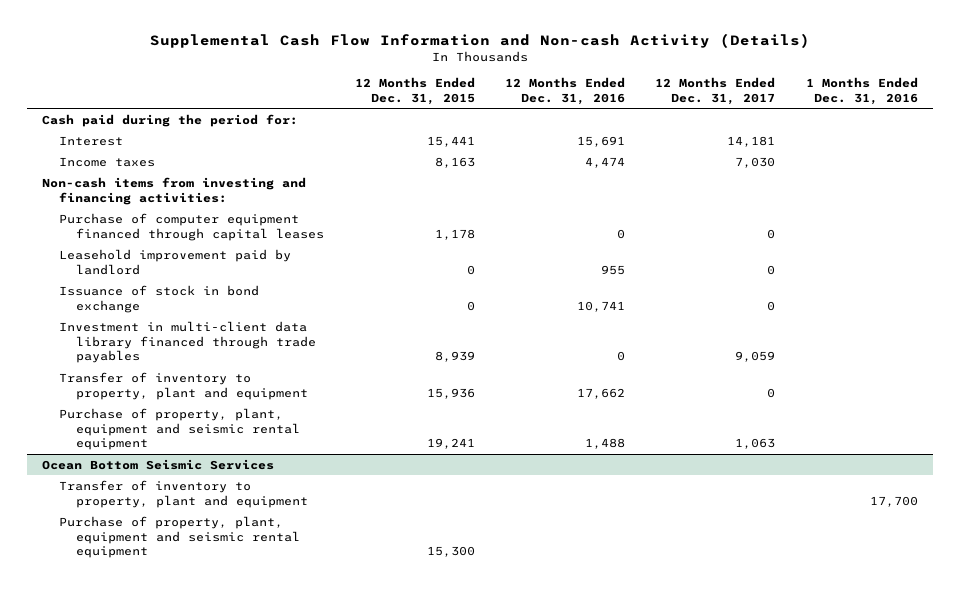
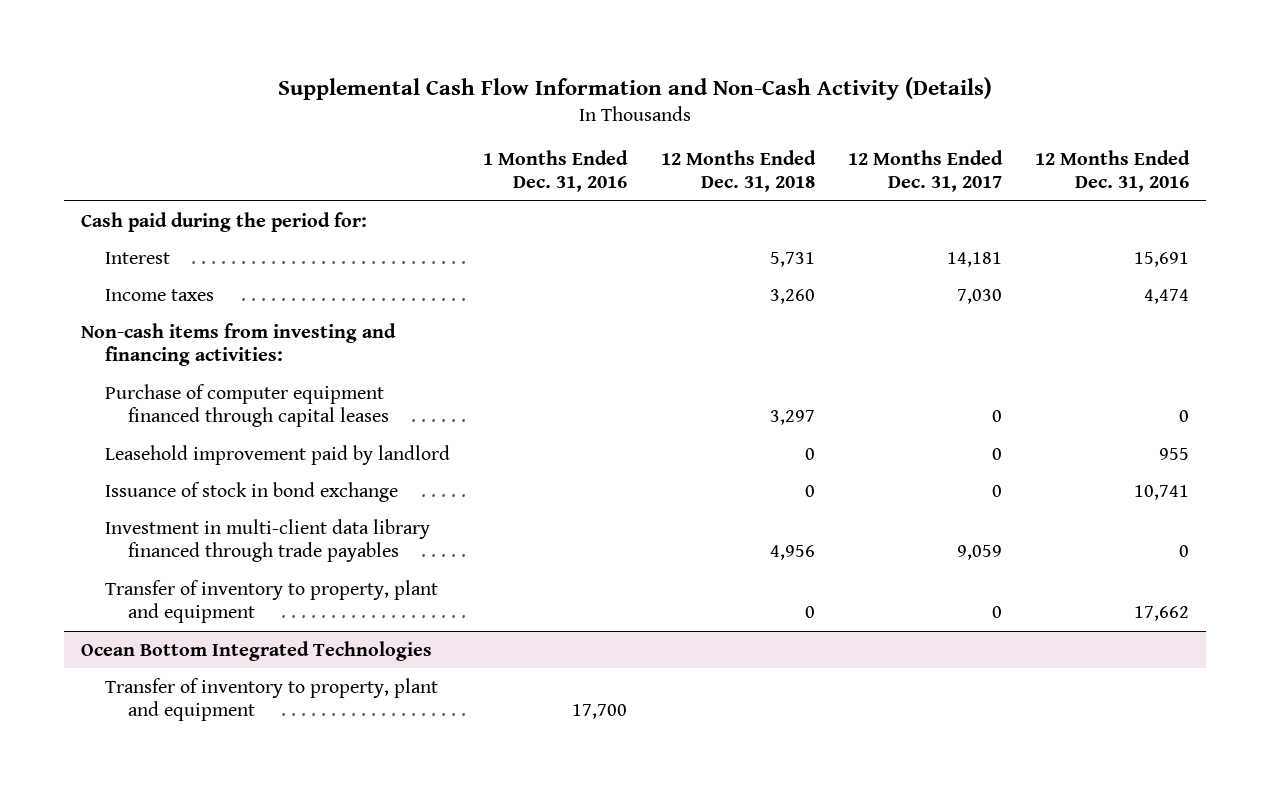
[149,32,810,48] Supplemental Cash Flow Information and Non-cash Activity (Details) -> [278,76,993,100] Supplemental Cash Flow Information and Non-Cash Activity (Details)
[354,76,475,105] 12 Months Ended Dec. 31, 2015 -> none
none -> [660,149,816,193] 12 Months Ended Dec. 31, 2018
[59,407,301,451] Purchase of property, plant, equipment and seismic rental equipment -> none
[41,458,274,470] Ocean Bottom Seismic Services -> none
none -> [81,640,433,661] Ocean Bottom Integrated Technologies
[59,515,301,559] Purchase of property, plant, equipment and seismic rental equipment -> none

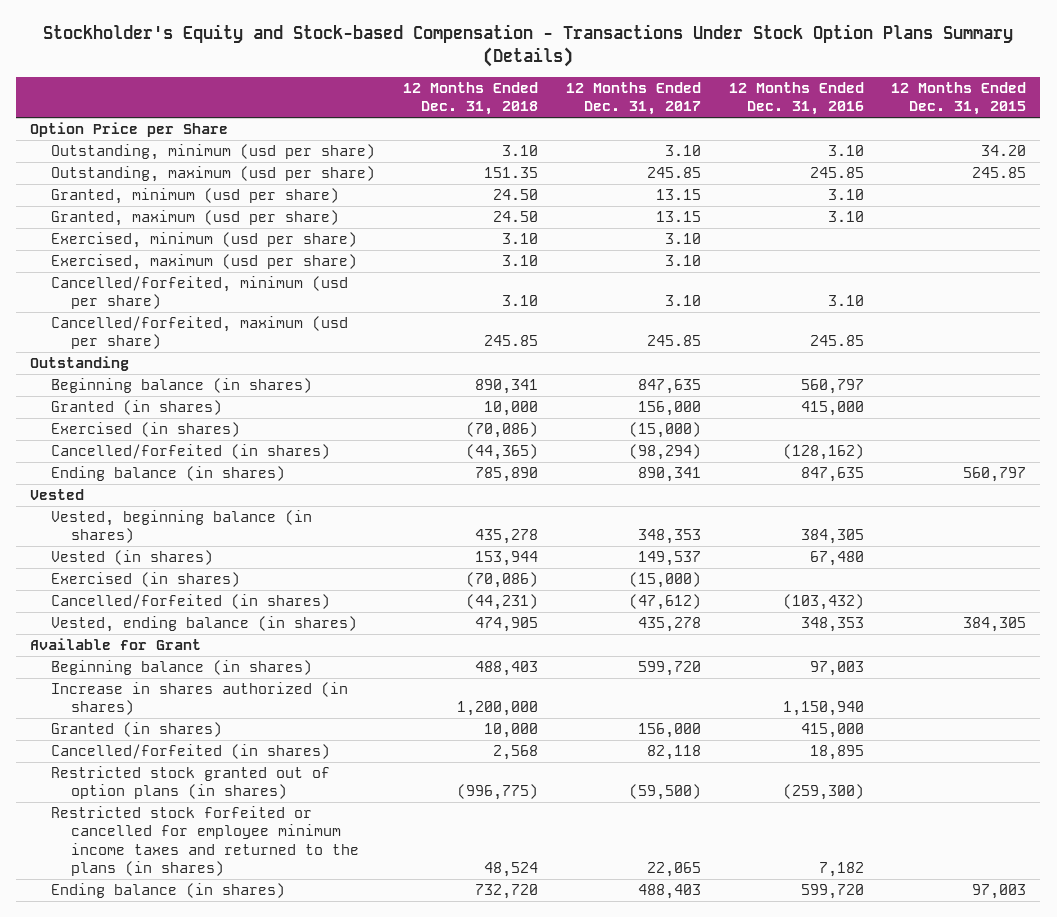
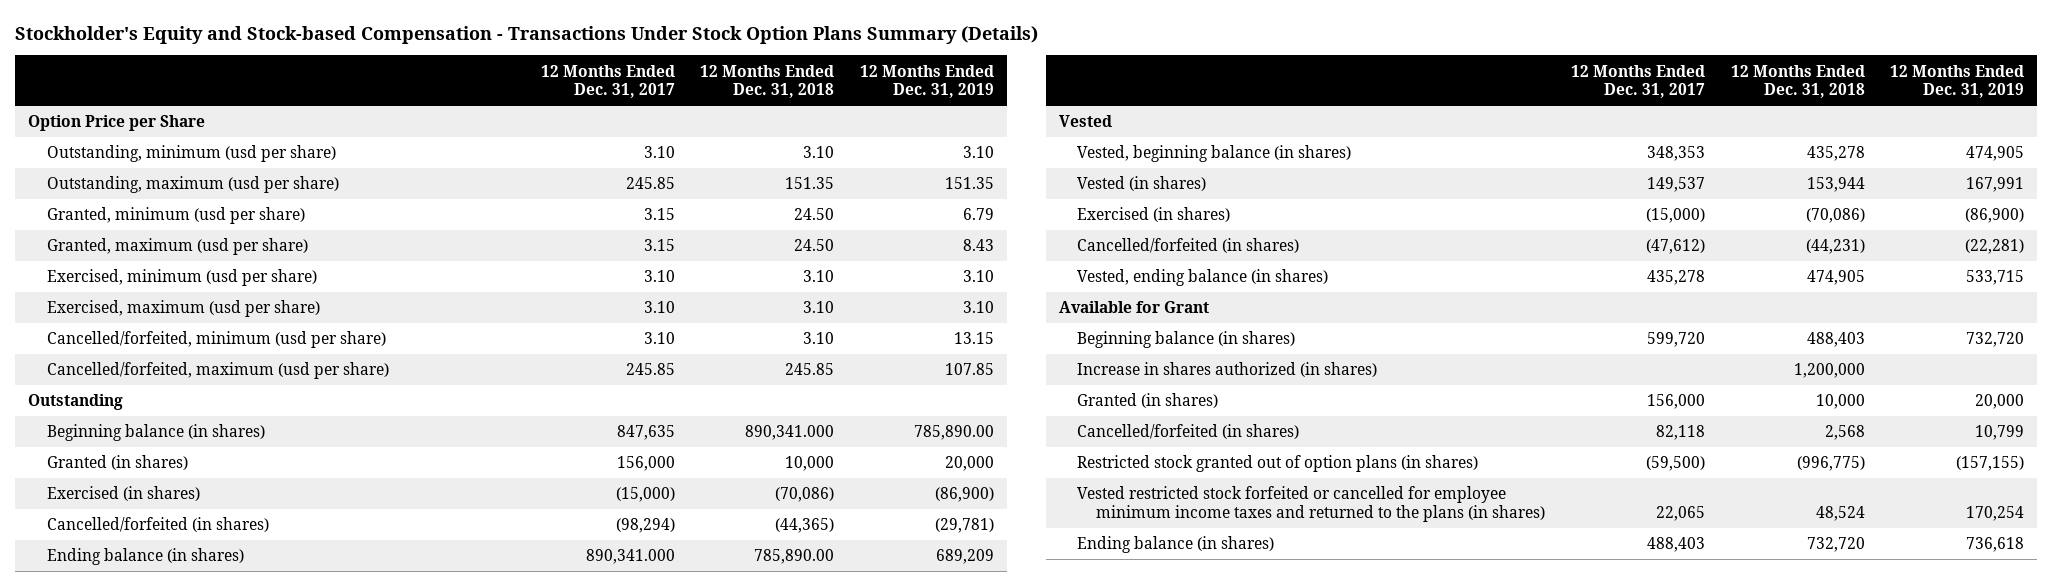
[728,81,864,116] 12 Months Ended Dec. 31, 2016 -> none
[891,81,1027,116] 12 Months Ended Dec. 31, 2015 -> none
none -> [859,64,994,99] 12 Months Ended Dec. 31, 2019
[655,189,701,201] 13.15 -> [643,208,675,221] 3.15
[655,211,701,223] 13.15 -> [643,239,675,252] 3.15
[474,379,538,395] 890,341 -> [745,425,835,441] 890,341.000
[474,467,538,483] 785,890 -> [754,549,835,565] 785,890.00
[637,467,701,483] 890,341 -> [585,549,675,565] 890,341.000
[50,806,360,876] Restricted stock forfeited or cancelled for employee minimum income taxes and returned to the plans (in shares) -> [1077,486,1546,523] Vested restricted stock forfeited or cancelled for employee minimum income taxes and returned to the plans (in shares)

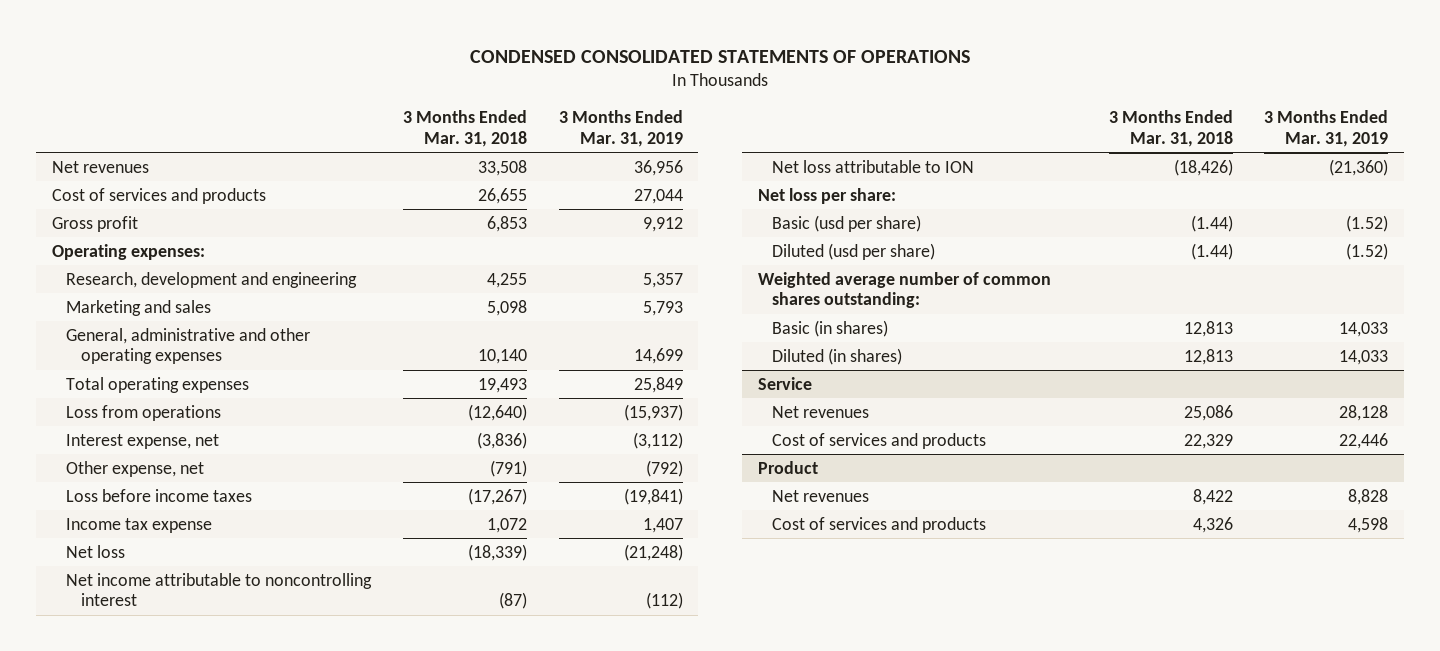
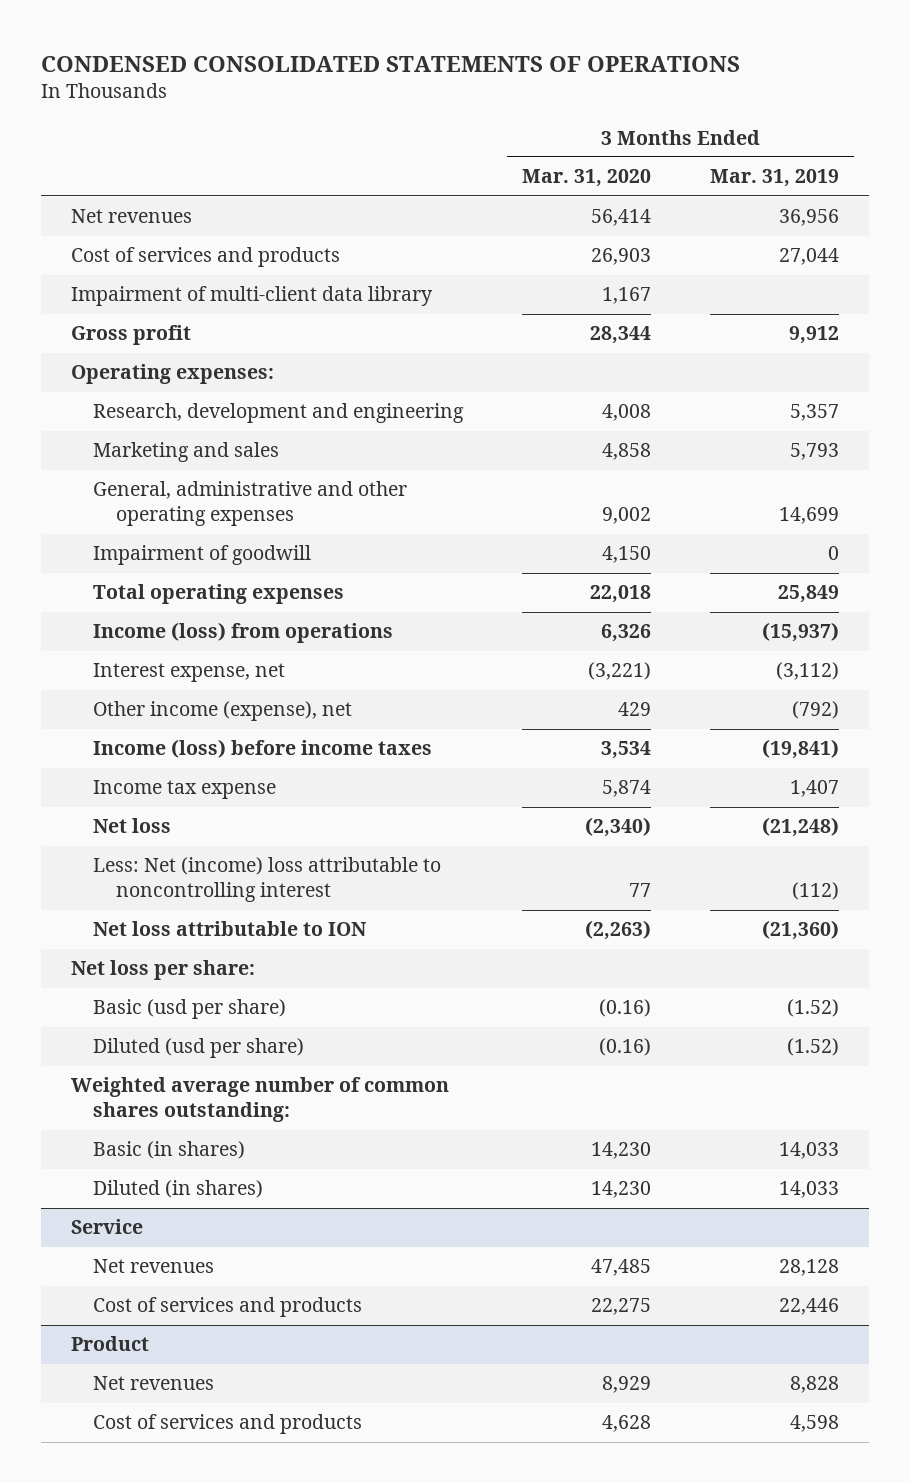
[402,110,527,147] 3 Months Ended Mar. 31, 2018 -> none
none -> [522,169,652,188] Mar. 31, 2020
none -> [70,286,433,307] Impairment of multi-client data library
none -> [93,545,312,566] Impairment of goodwill
[66,404,222,421] Loss from operations -> [93,622,394,644] Income (loss) from operations
[66,460,205,477] Other expense, net -> [93,701,353,722] Other income (expense), net
[66,488,253,502] Loss before income taxes -> [93,739,433,759] Income (loss) before income taxes
[66,572,373,607] Net income attributable to noncontrolling interest -> [93,857,442,903] Less: Net (income) loss attributable to noncontrolling interest

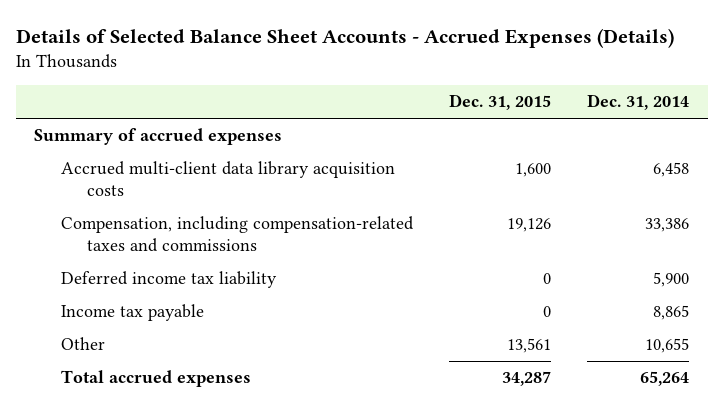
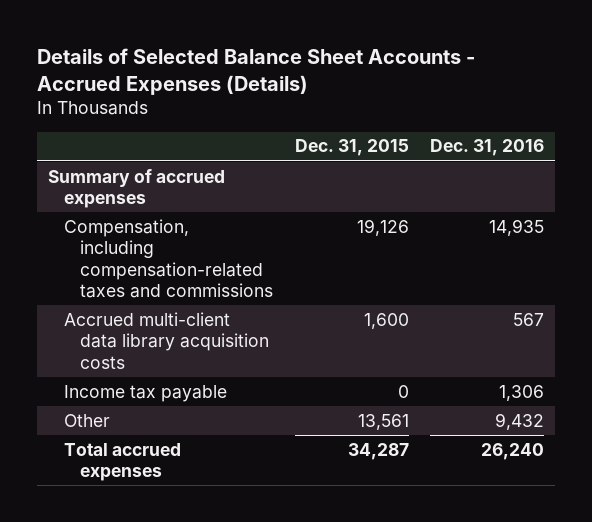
[587,94,690,111] Dec. 31, 2014 -> none
none -> [430,139,545,157] Dec. 31, 2016
[60,271,277,289] Deferred income tax liability -> none
[60,161,395,196] Accrued multi-client data library acquisition costs -> [63,311,270,369] Accrued multi-client data library acquisition costs

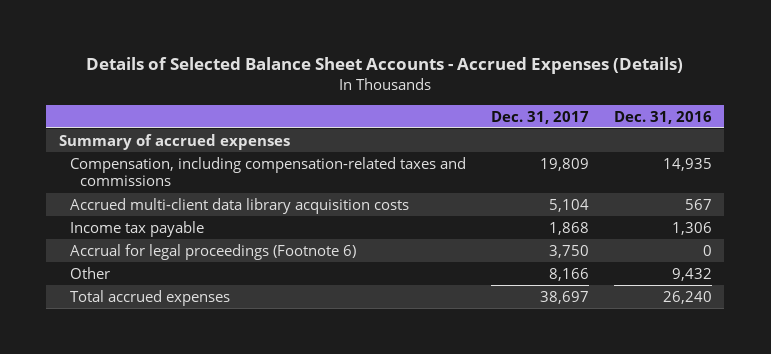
[294,139,409,157] Dec. 31, 2015 -> none
none -> [490,110,589,124] Dec. 31, 2017
none -> [69,243,356,260] Accrual for legal proceedings (Footnote 6)

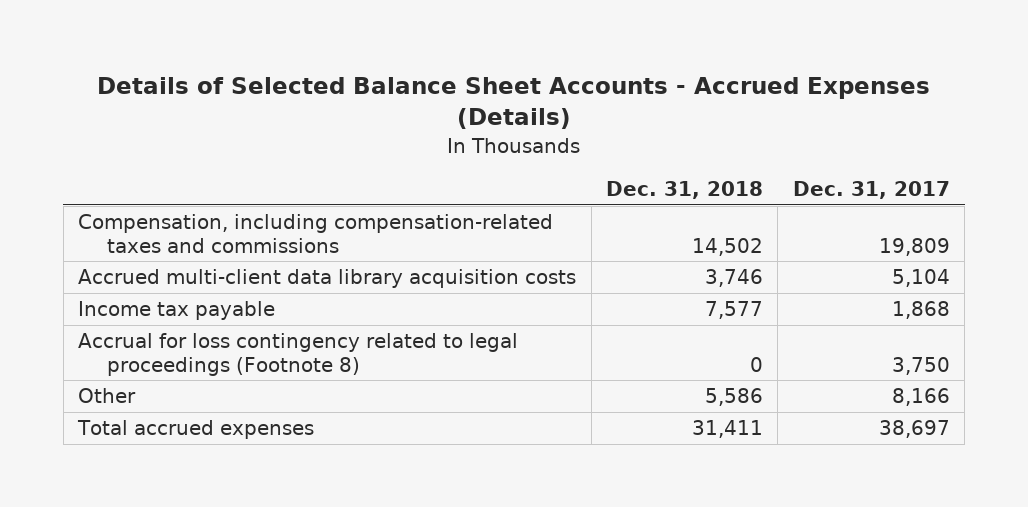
[613,110,712,124] Dec. 31, 2016 -> none
none -> [605,180,763,199] Dec. 31, 2018
[58,133,290,150] Summary of accrued expenses -> none
[69,243,356,260] Accrual for legal proceedings (Footnote 6) -> [78,333,519,376] Accrual for loss contingency related to legal proceedings (Footnote 8)

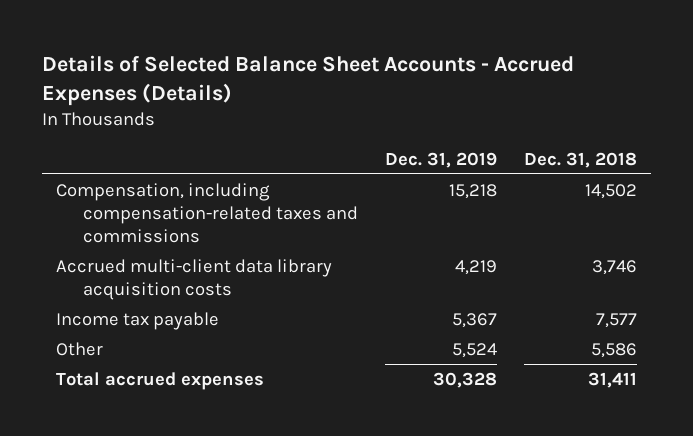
[792,180,950,199] Dec. 31, 2017 -> none
none -> [384,151,497,168] Dec. 31, 2019
[78,333,519,376] Accrual for loss contingency related to legal proceedings (Footnote 8) -> none

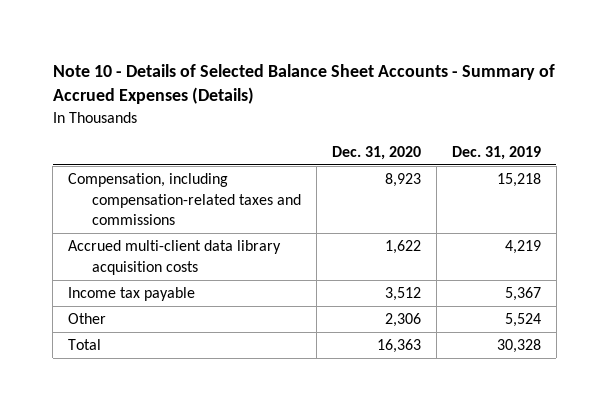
[42,55,575,107] Details of Selected Balance Sheet Accounts - Accrued Expenses (Details) -> [52,64,555,105] Note 10 - Details of Selected Balance Sheet Accounts - Summary of Accrued Expenses (Details)
[524,151,638,168] Dec. 31, 2018 -> none
none -> [331,145,421,160] Dec. 31, 2020
[55,371,264,390] Total accrued expenses -> [68,339,102,351] Total

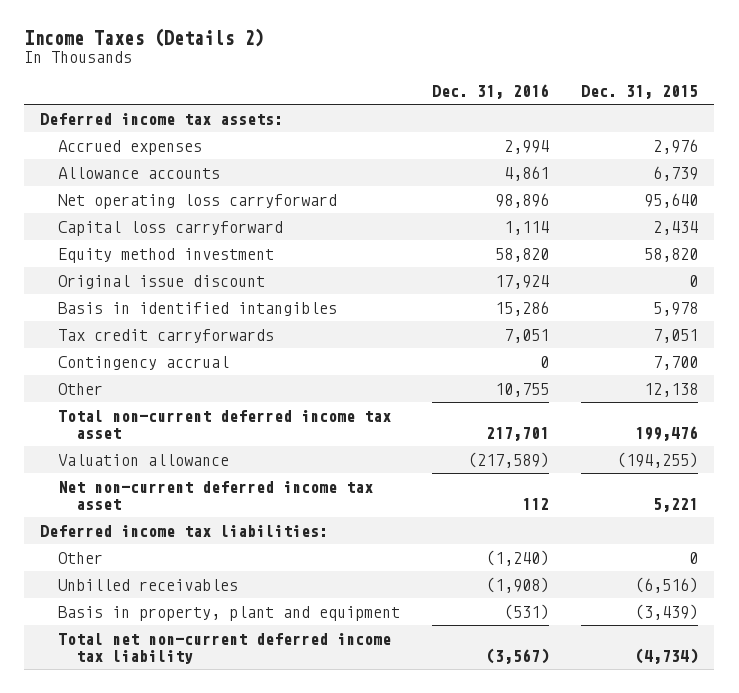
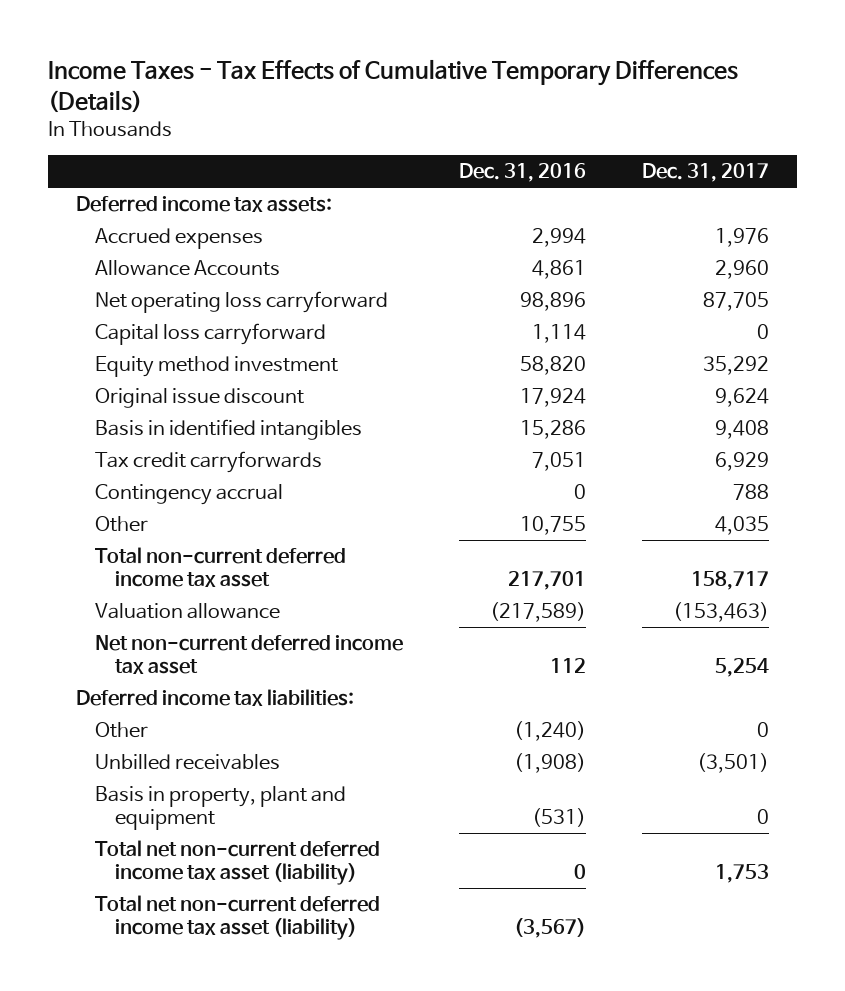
[24,28,265,48] Income Taxes (Details 2) -> [47,59,738,113] Income Taxes - Tax Effects of Cumulative Temporary Differences (Details)
[581,84,699,99] Dec. 31, 2015 -> none
none -> [642,163,770,183] Dec. 31, 2017
[58,166,221,179] Allowance accounts -> [95,259,281,276] Allowance Accounts
none -> [95,839,381,886] Total net non-current deferred income tax asset (liability)
[58,632,392,664] Total net non-current deferred income tax liability -> [95,894,381,941] Total net non-current deferred income tax asset (liability)

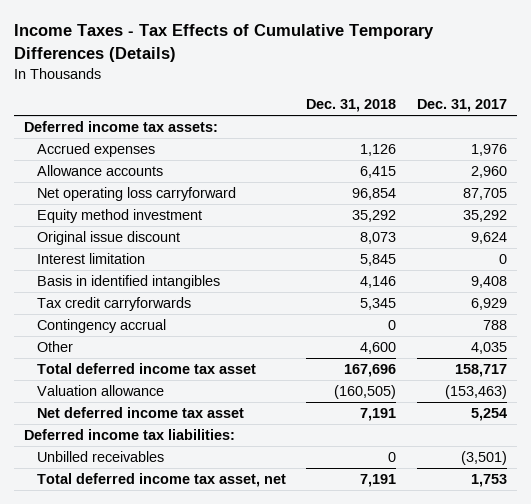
[459,163,587,183] Dec. 31, 2016 -> none
none -> [306,99,397,113] Dec. 31, 2018
[95,259,281,276] Allowance Accounts -> [36,165,163,177] Allowance accounts
[95,322,327,345] Capital loss carryforward -> none
none -> [36,253,145,265] Interest limitation
[95,546,347,588] Total non-current deferred income tax asset -> [36,363,256,375] Total deferred income tax asset
[95,634,404,675] Net non-current deferred income tax asset -> [36,407,244,419] Net deferred income tax asset
[95,721,149,738] Other -> none
[95,785,347,831] Basis in property, plant and equipment -> none
[95,894,381,941] Total net non-current deferred income tax asset (liability) -> none
[95,839,381,886] Total net non-current deferred income tax asset (liability) -> [36,473,286,488] Total deferred income tax asset, net

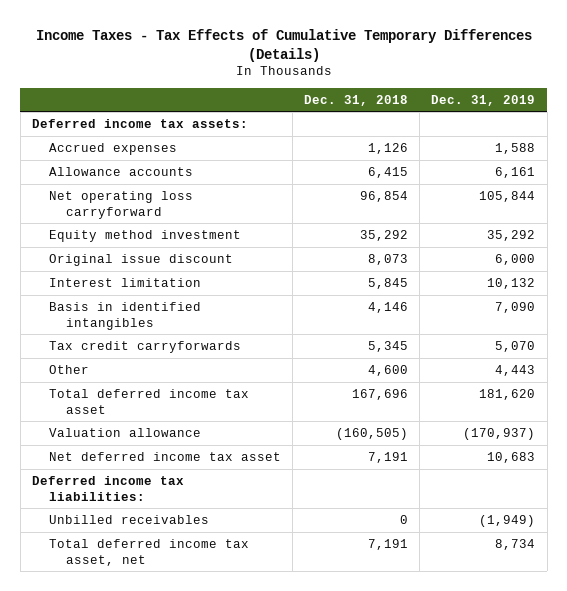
[416,99,507,113] Dec. 31, 2017 -> none
none -> [431,94,536,106] Dec. 31, 2019
[36,319,166,334] Contingency accrual -> none

